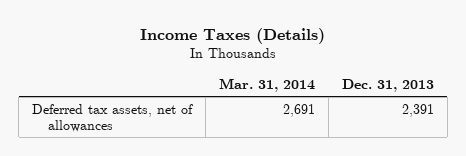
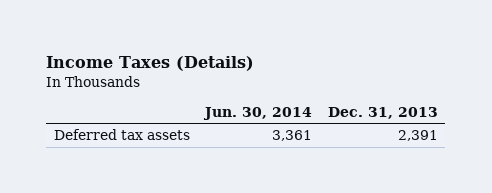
[219,77,316,92] Mar. 31, 2014 -> none
none -> [203,106,313,120] Jun. 30, 2014
[32,103,194,133] Deferred tax assets, net of allowances -> [53,129,190,141] Deferred tax assets

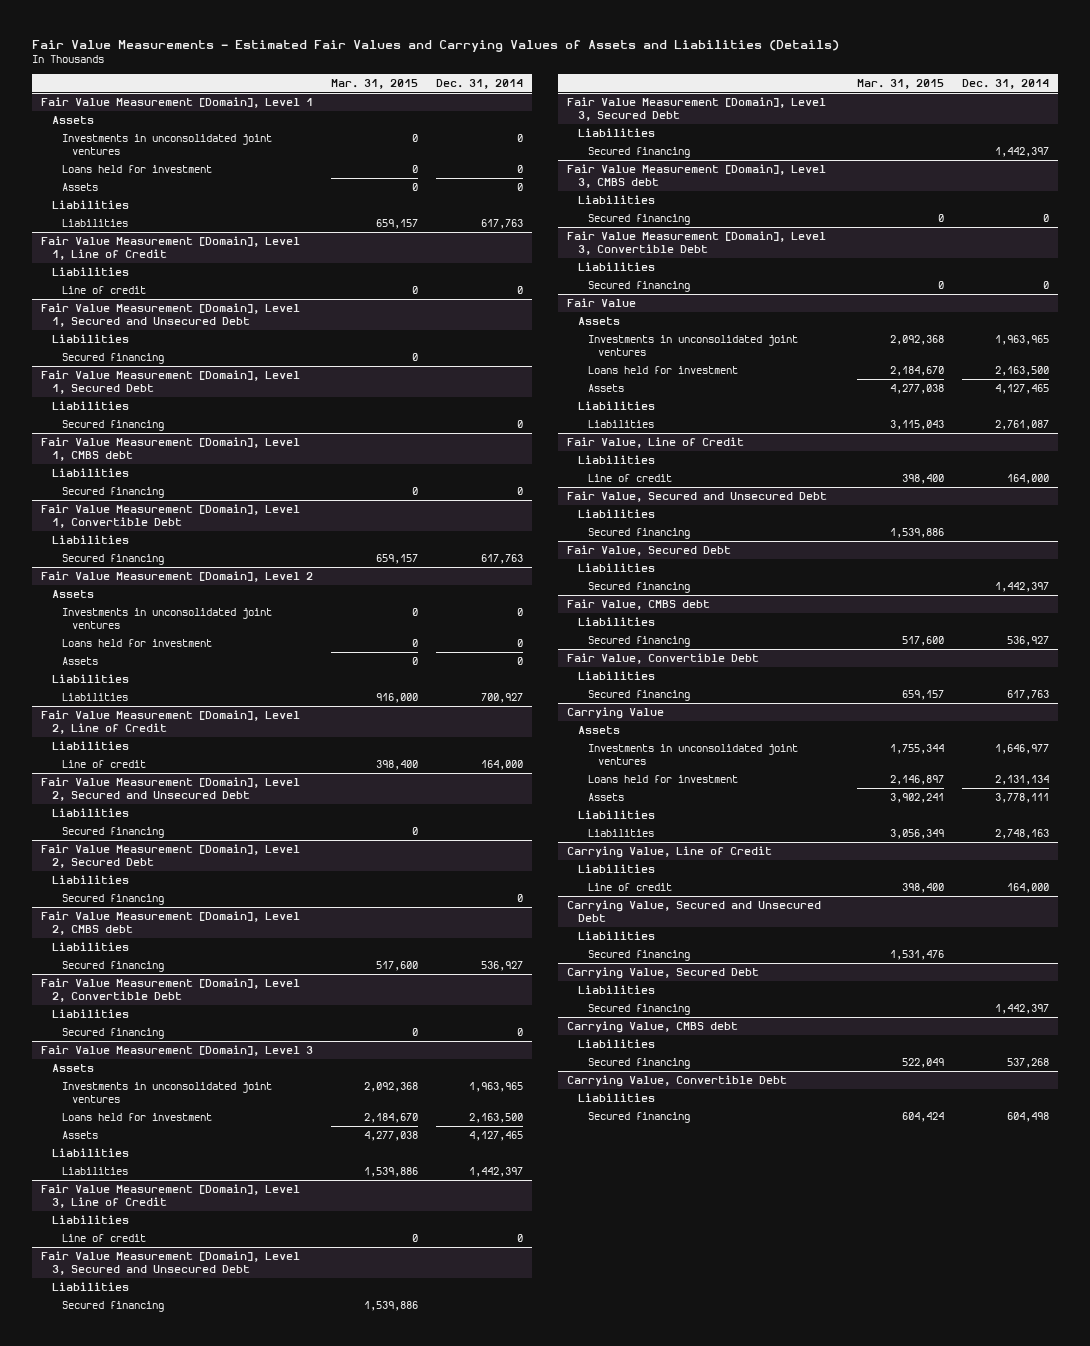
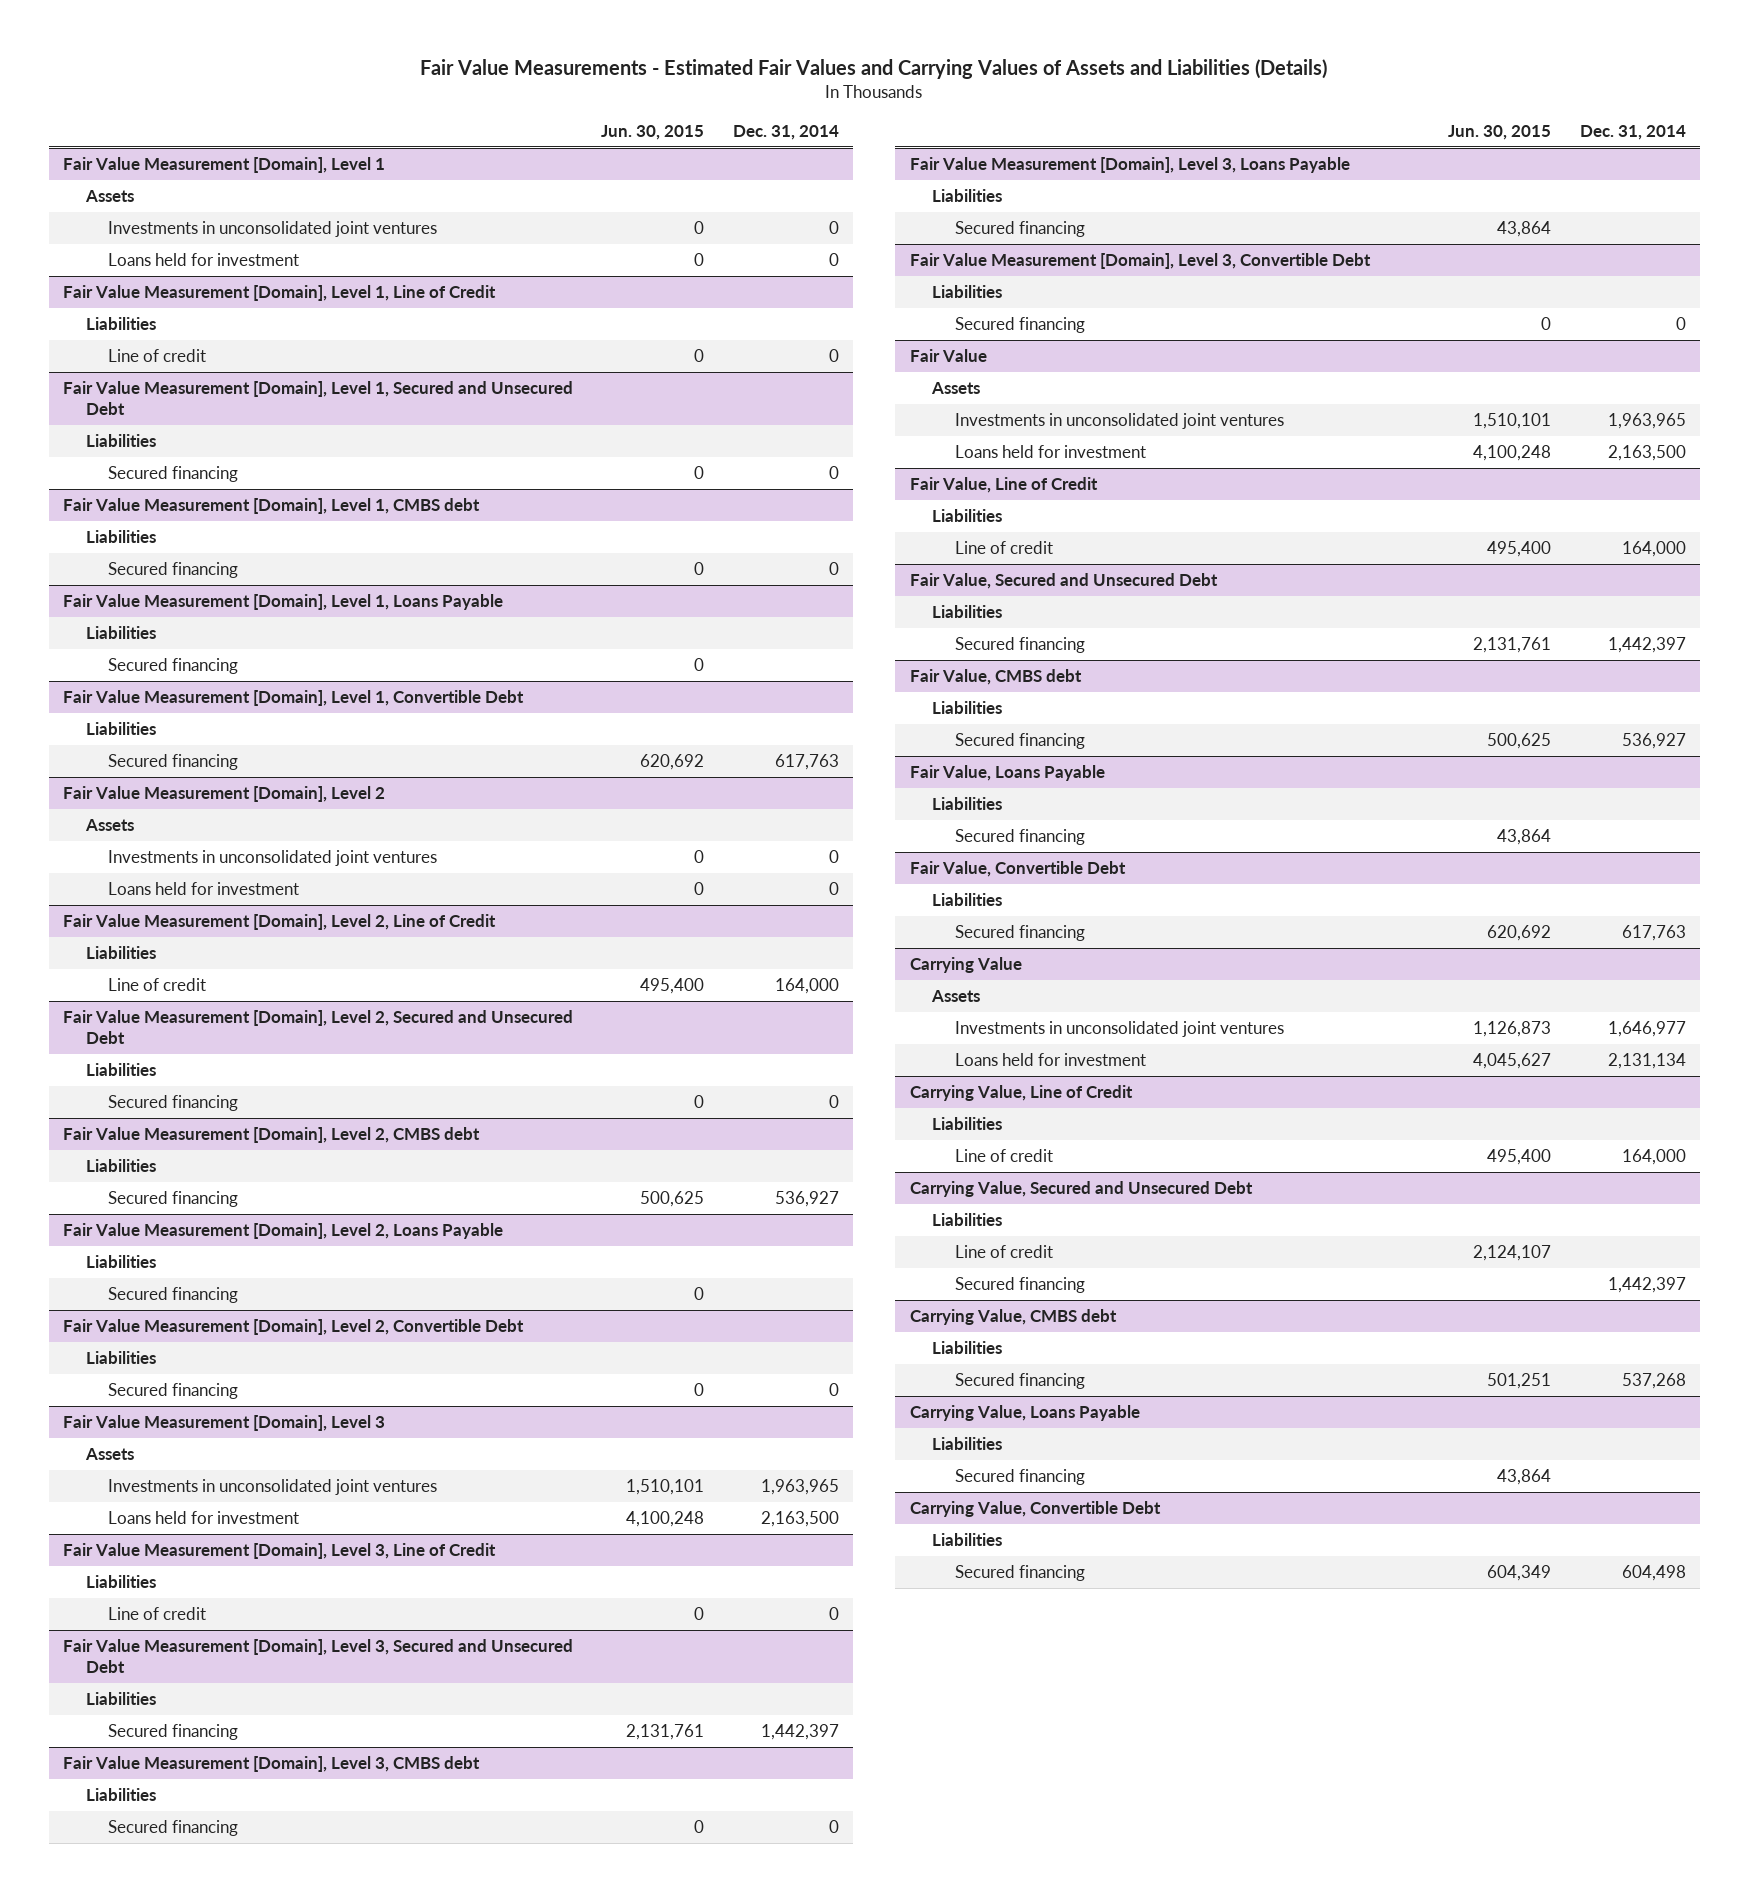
[331,78,419,89] Mar. 31, 2015 -> none
none -> [601,124,705,140] Jun. 30, 2015
[61,183,98,192] Assets -> none
[51,200,129,210] Liabilities -> none
[61,219,128,228] Liabilities -> none
[61,353,164,365] Secured financing -> none
[41,370,301,395] Fair Value Measurement [Domain], Level 1, Secured Debt -> none
[51,401,129,411] Liabilities -> none
none -> [62,594,503,611] Fair Value Measurement [Domain], Level 1, Loans Payable
none -> [85,626,156,640] Liabilities
none -> [108,658,239,675] Secured financing
[61,657,98,666] Assets -> none
[51,674,129,684] Liabilities -> none
[61,693,128,702] Liabilities -> none
[61,827,164,839] Secured financing -> none
[41,844,301,869] Fair Value Measurement [Domain], Level 2, Secured Debt -> none
[51,875,129,885] Liabilities -> none
none -> [62,1223,503,1240] Fair Value Measurement [Domain], Level 2, Loans Payable
none -> [85,1255,156,1269] Liabilities
none -> [108,1287,239,1304] Secured financing
[61,1131,98,1140] Assets -> none
[51,1148,129,1158] Liabilities -> none
[61,1167,128,1176] Liabilities -> none
[61,1301,164,1313] Secured financing -> none
[567,97,827,122] Fair Value Measurement [Domain], Level 3, Secured Debt -> none
[577,128,655,138] Liabilities -> none
none -> [909,157,1350,174] Fair Value Measurement [Domain], Level 3, Loans Payable
none -> [932,189,1003,203] Liabilities
none -> [954,221,1085,238] Secured financing
[587,384,624,393] Assets -> none
[577,401,655,411] Liabilities -> none
[587,420,654,429] Liabilities -> none
[587,528,690,540] Secured financing -> none
[567,545,732,557] Fair Value, Secured Debt -> none
[577,563,655,573] Liabilities -> none
none -> [909,765,1105,782] Fair Value, Loans Payable
none -> [932,797,1003,811] Liabilities
none -> [954,829,1085,846] Secured financing
[587,793,624,802] Assets -> none
[577,810,655,820] Liabilities -> none
[587,829,654,838] Liabilities -> none
[587,950,690,962] Secured financing -> none
[567,967,760,980] Carrying Value, Secured Debt -> none
[577,985,655,995] Liabilities -> none
none -> [954,1245,1053,1259] Line of credit
none -> [909,1405,1140,1422] Carrying Value, Loans Payable
none -> [932,1437,1003,1451] Liabilities
none -> [954,1469,1085,1486] Secured financing

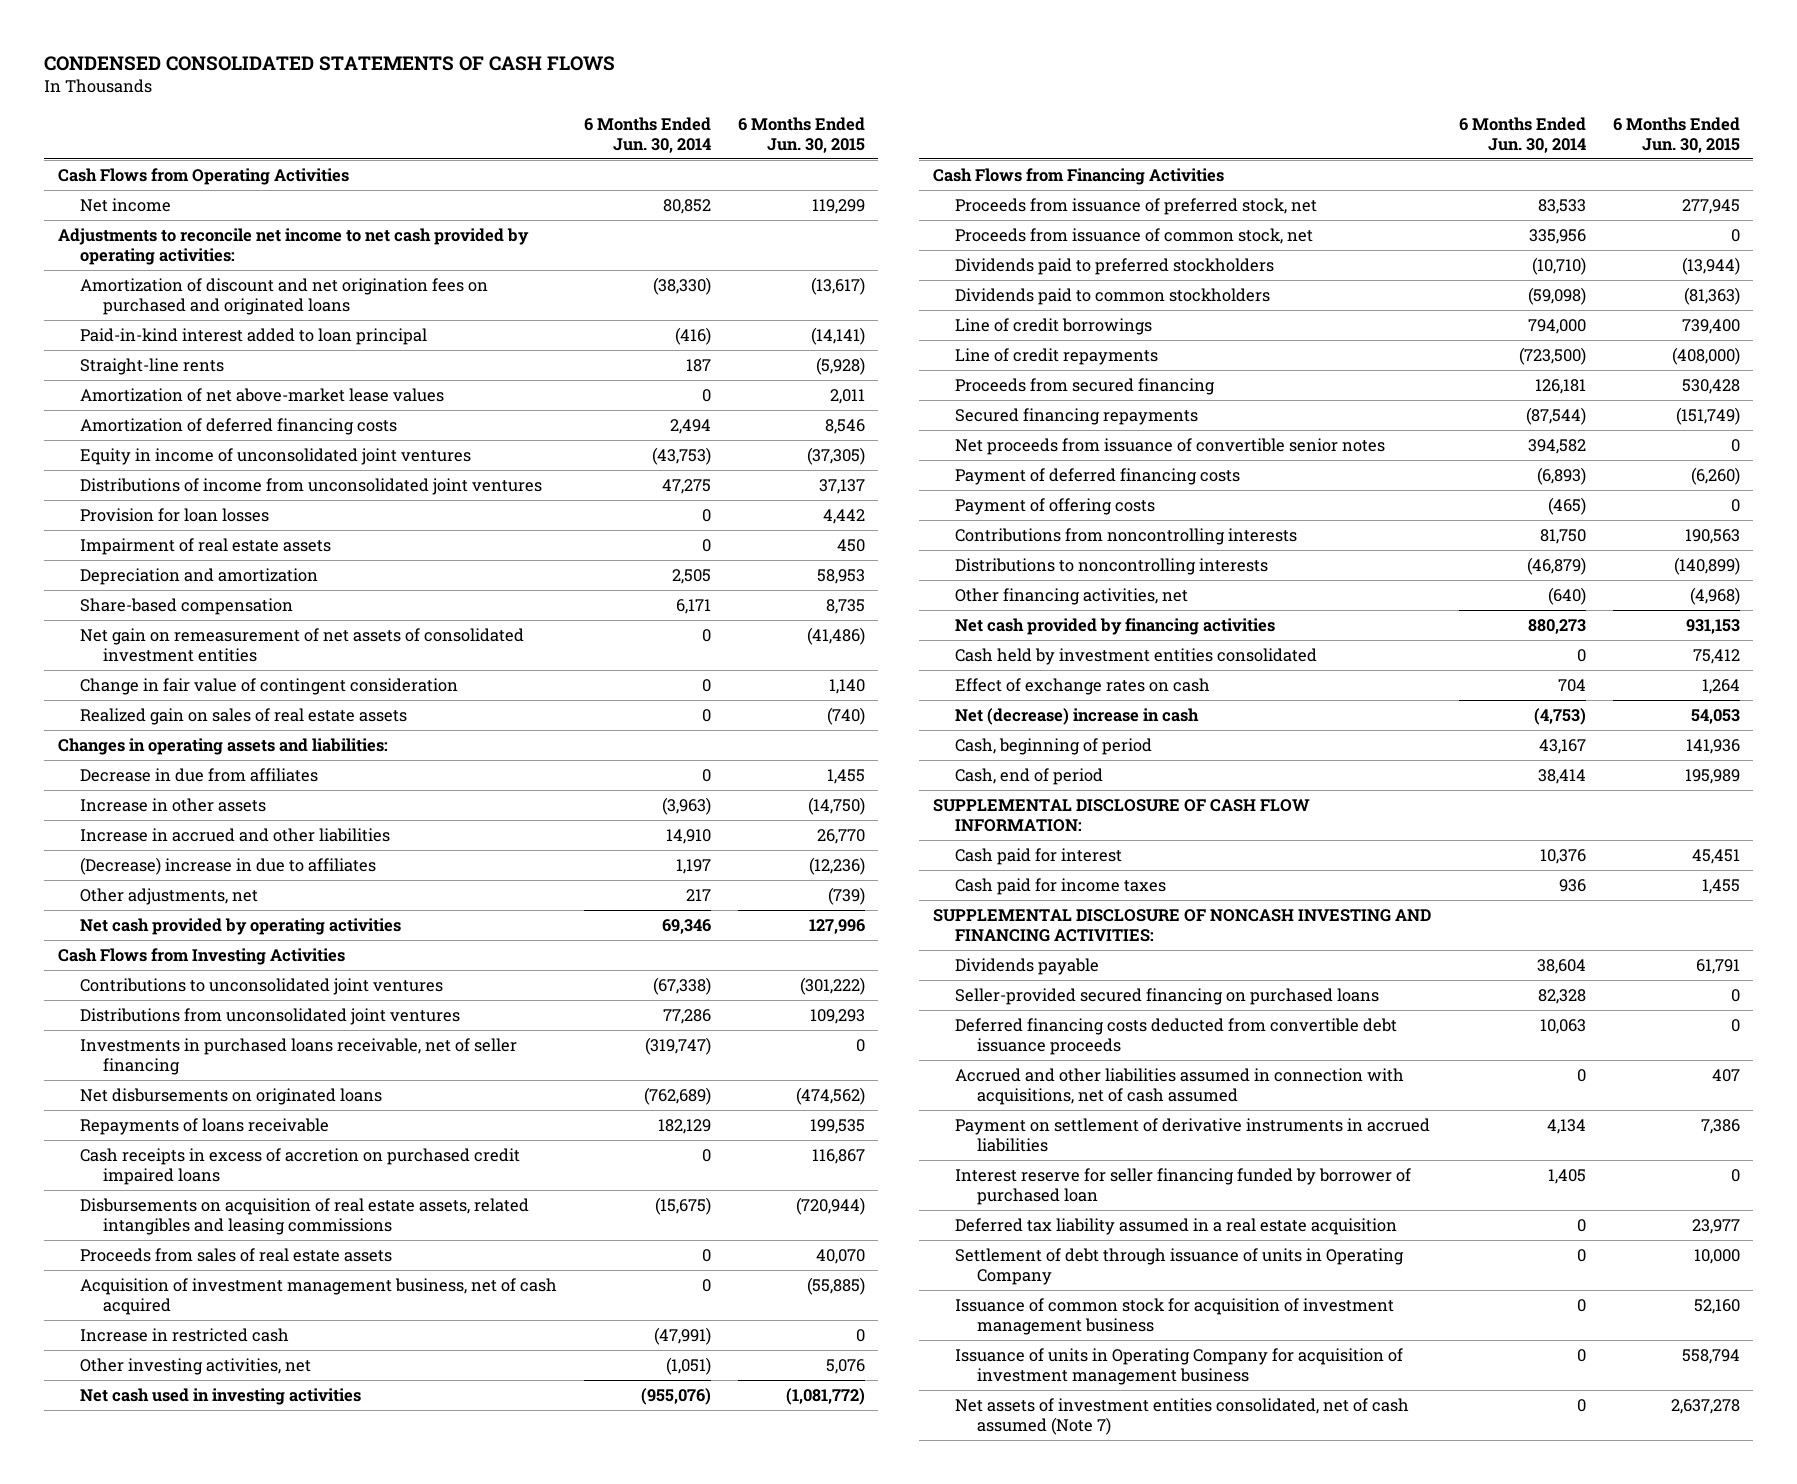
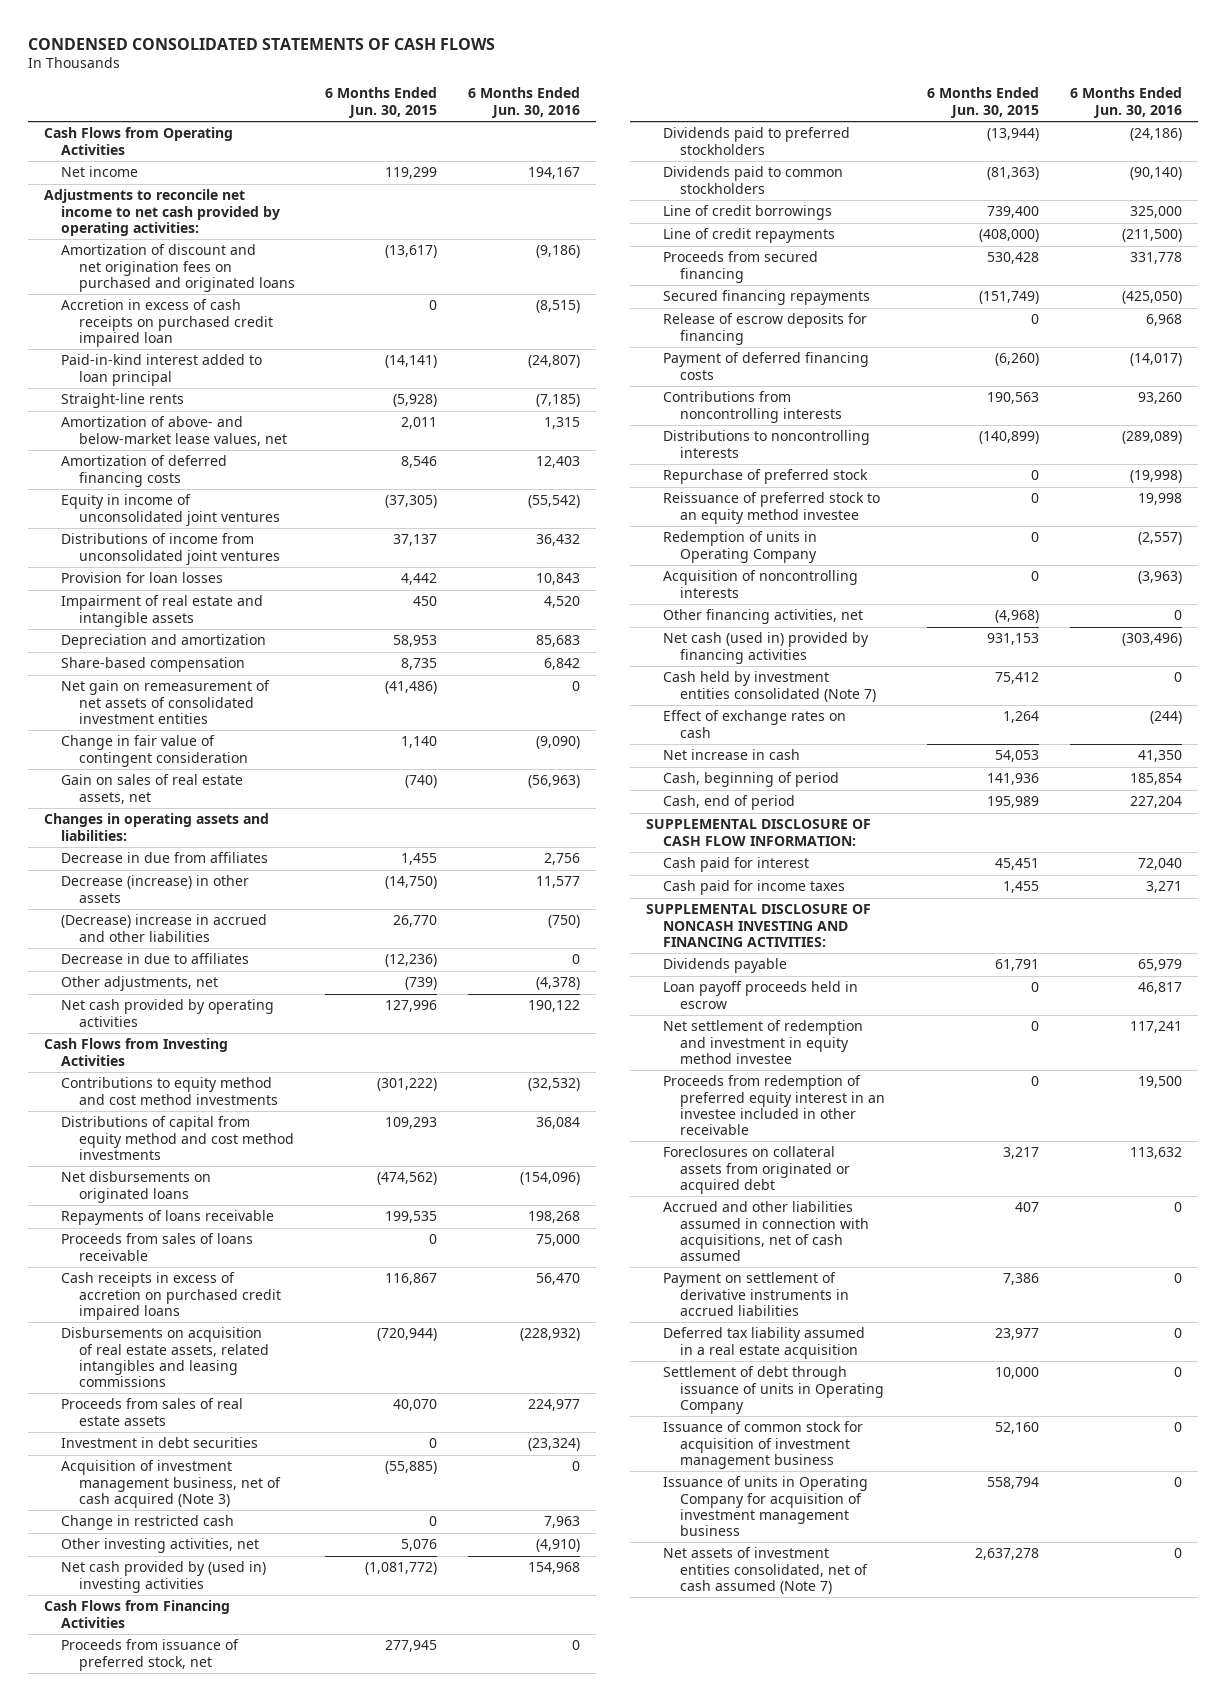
[583,116,711,153] 6 Months Ended Jun. 30, 2014 -> none
none -> [468,87,581,118] 6 Months Ended Jun. 30, 2016
none -> [61,299,273,347] Accretion in excess of cash receipts on purchased credit impaired loan
[80,388,445,403] Amortization of net above-market lease values -> [61,416,287,446] Amortization of above- and below-market lease values, net
[80,538,332,556] Impairment of real estate assets -> [61,595,264,627] Impairment of real estate and intangible assets
[80,708,408,726] Realized gain on sales of real estate assets -> [61,774,244,804] Gain on sales of real estate assets, net
[80,798,267,813] Increase in other assets -> [61,875,250,903] Decrease (increase) in other assets
[80,828,391,843] Increase in accrued and other liabilities -> [61,914,268,942] (Decrease) increase in accrued and other liabilities
[80,857,377,876] (Decrease) increase in due to affiliates -> [61,953,250,965] Decrease in due to affiliates
[80,1038,518,1076] Investments in purchased loans receivable, net of seller financing -> none
[80,978,444,996] Contributions to unconsolidated joint ventures -> [61,1077,278,1105] Contributions to equity method and cost method investments
[80,1008,461,1026] Distributions from unconsolidated joint ventures -> [61,1116,294,1160] Distributions of capital from equity method and cost method investments
none -> [61,1233,254,1261] Proceeds from sales of loans receivable
none -> [61,1437,259,1449] Investment in debt securities
[80,1278,558,1316] Acquisition of investment management business, net of cash acquired -> [61,1460,281,1508] Acquisition of investment management business, net of cash acquired (Note 3)
[80,1328,290,1343] Increase in restricted cash -> [61,1515,235,1531] Change in restricted cash
[80,1388,362,1406] Net cash used in investing activities -> [61,1561,267,1593] Net cash provided by (used in) investing activities
[955,228,1314,245] Proceeds from issuance of common stock, net -> none
[955,438,1386,456] Net proceeds from issuance of convertible senior notes -> none
none -> [662,313,867,345] Release of escrow deposits for financing
[955,498,1156,516] Payment of offering costs -> none
none -> [662,469,868,485] Repurchase of preferred stock
none -> [662,492,880,524] Reissuance of preferred stock to an equity method investee
none -> [662,531,818,563] Redemption of units in Operating Company
none -> [662,570,858,598] Acquisition of noncontrolling interests
[955,618,1276,636] Net cash provided by financing activities -> [662,632,869,664] Net cash (used in) provided by financing activities
[955,648,1318,666] Cash held by investment entities consolidated -> [662,671,877,702] Cash held by investment entities consolidated (Note 7)
[955,708,1200,726] Net (decrease) increase in cash -> [662,749,800,761] Net increase in cash
[955,988,1380,1006] Seller-provided secured financing on purchased loans -> none
[955,1018,1398,1056] Deferred financing costs deducted from convertible debt issuance proceeds -> none
none -> [662,981,858,1009] Loan payoff proceeds held in escrow
none -> [662,1020,863,1064] Net settlement of redemption and investment in equity method investee
none -> [662,1075,886,1136] Proceeds from redemption of preferred equity interest in an investee included in other receivable
none -> [662,1146,851,1194] Foreclosures on collateral assets from originated or acquired debt
[955,1168,1412,1206] Interest reserve for seller financing funded by borrower of purchased loan -> none

